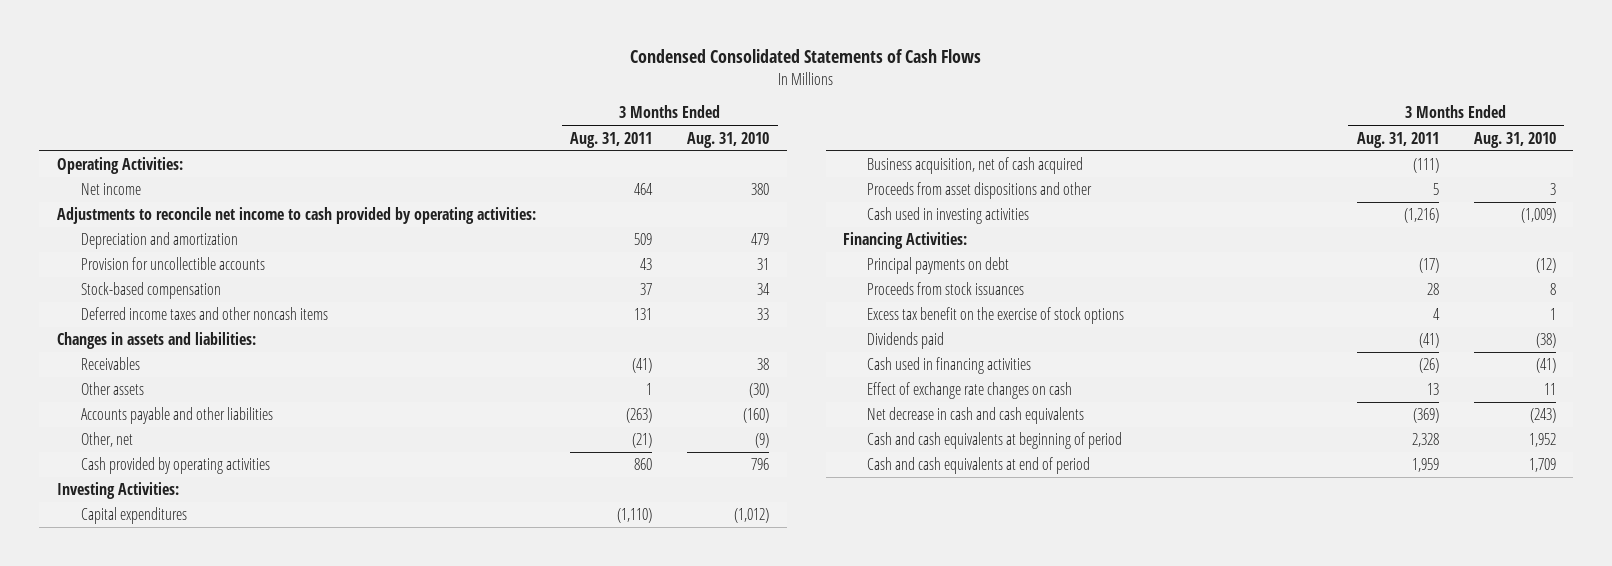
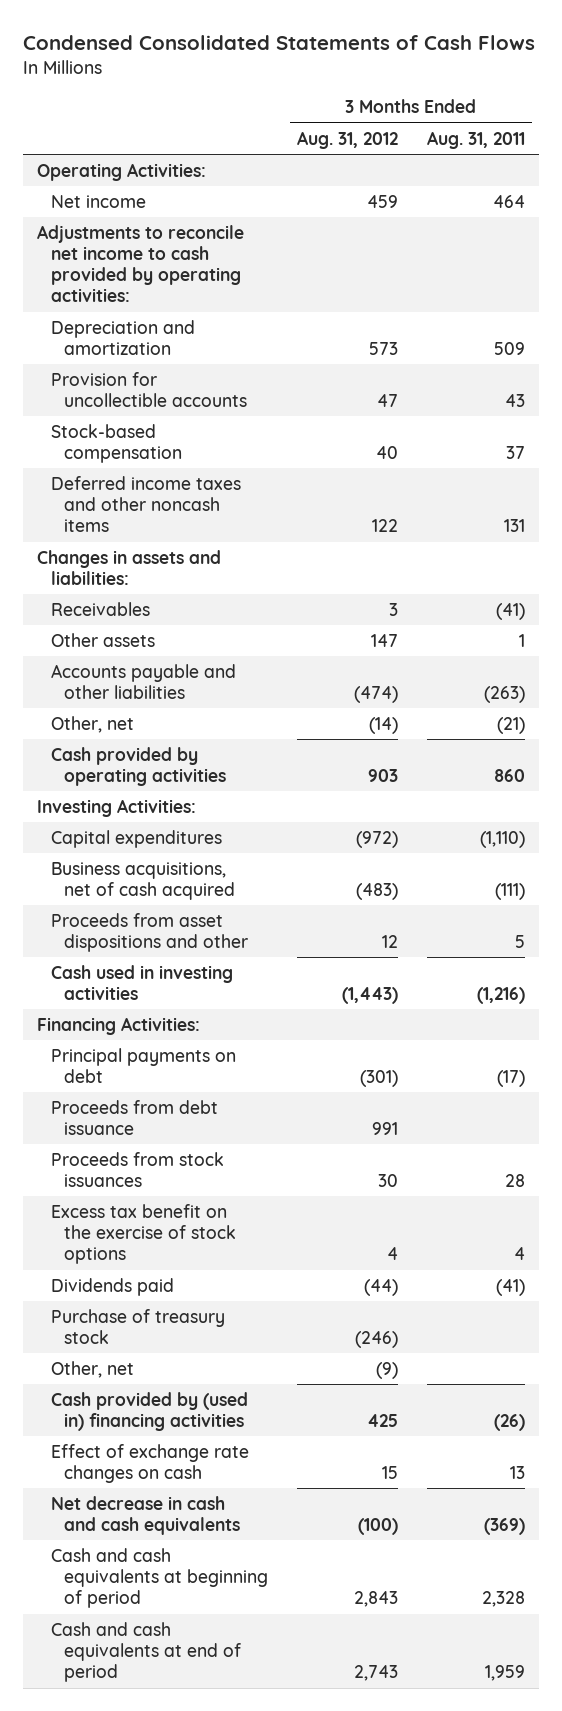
[687,131,770,148] Aug. 31, 2010 -> none
none -> [297,130,399,149] Aug. 31, 2012
[867,157,1084,175] Business acquisition, net of cash acquired -> [50,861,236,901] Business acquisitions, net of cash acquired
none -> [50,1099,218,1136] Proceeds from debt issuance
none -> [50,1308,225,1345] Purchase of treasury stock
none -> [50,1360,134,1378] Other, net
[867,357,1032,375] Cash used in financing activities -> [50,1391,248,1432] Cash provided by (used in) financing activities

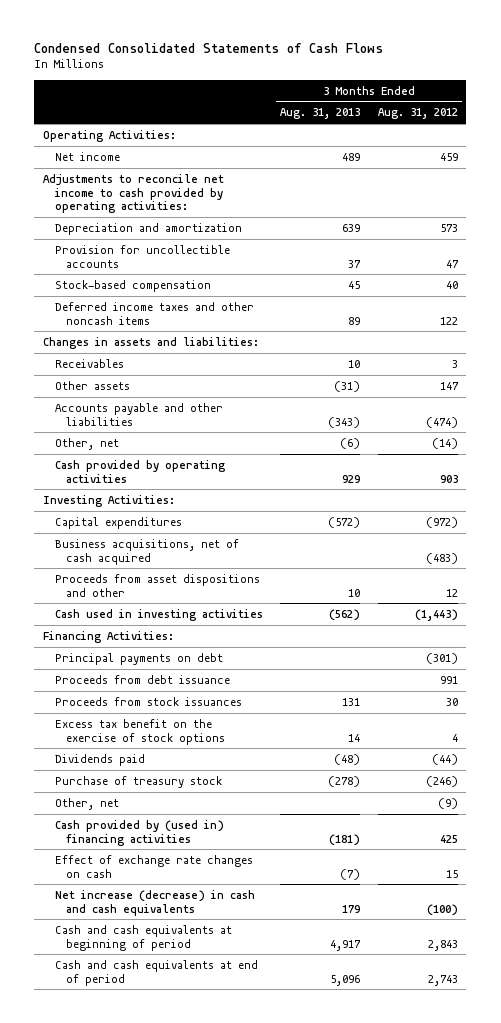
[426,130,525,149] Aug. 31, 2011 -> none
none -> [280,108,361,120] Aug. 31, 2013
[50,1495,241,1536] Net decrease in cash and cash equivalents -> [54,889,255,916] Net increase (decrease) in cash and cash equivalents

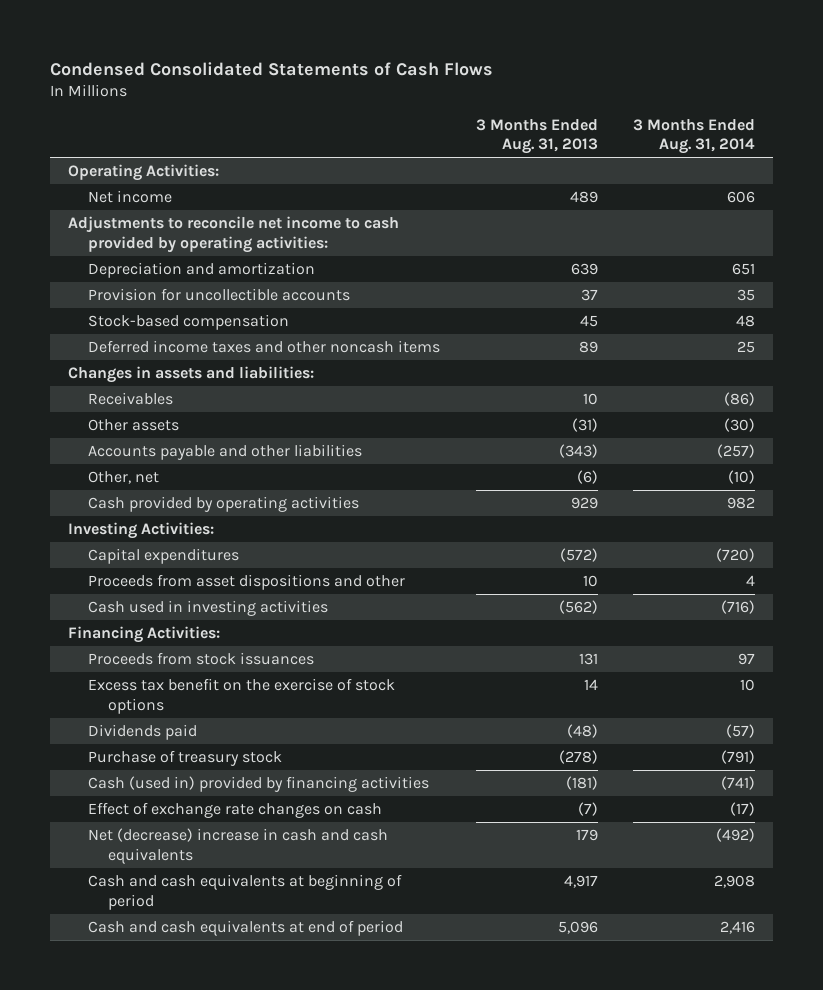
[377,108,458,120] Aug. 31, 2012 -> none
none -> [633,118,756,155] 3 Months Ended Aug. 31, 2014
[54,538,239,565] Business acquisitions, net of cash acquired -> none
[54,652,223,665] Principal payments on debt -> none
[54,674,230,684] Proceeds from debt issuance -> none
[54,797,119,810] Other, net -> none
[54,819,224,846] Cash provided by (used in) financing activities -> [87,775,429,792] Cash (used in) provided by financing activities
[54,889,255,916] Net increase (decrease) in cash and cash equivalents -> [87,827,388,864] Net (decrease) increase in cash and cash equivalents

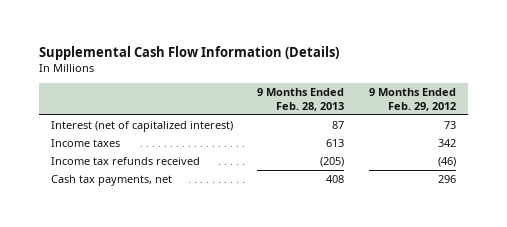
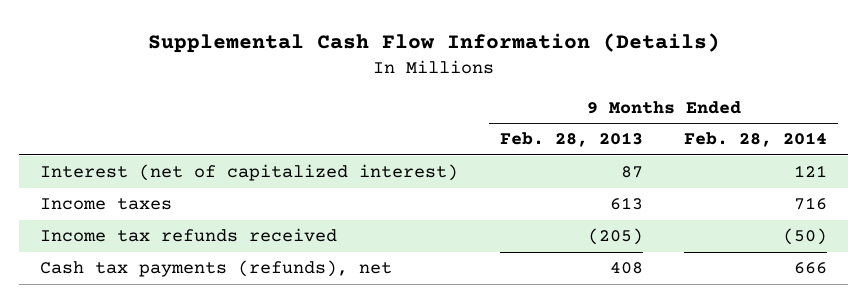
[368,87,456,111] 9 Months Ended Feb. 29, 2012 -> none
none -> [684,132,828,148] Feb. 28, 2014
[51,174,173,186] Cash tax payments, net -> [40,260,393,278] Cash tax payments (refunds), net

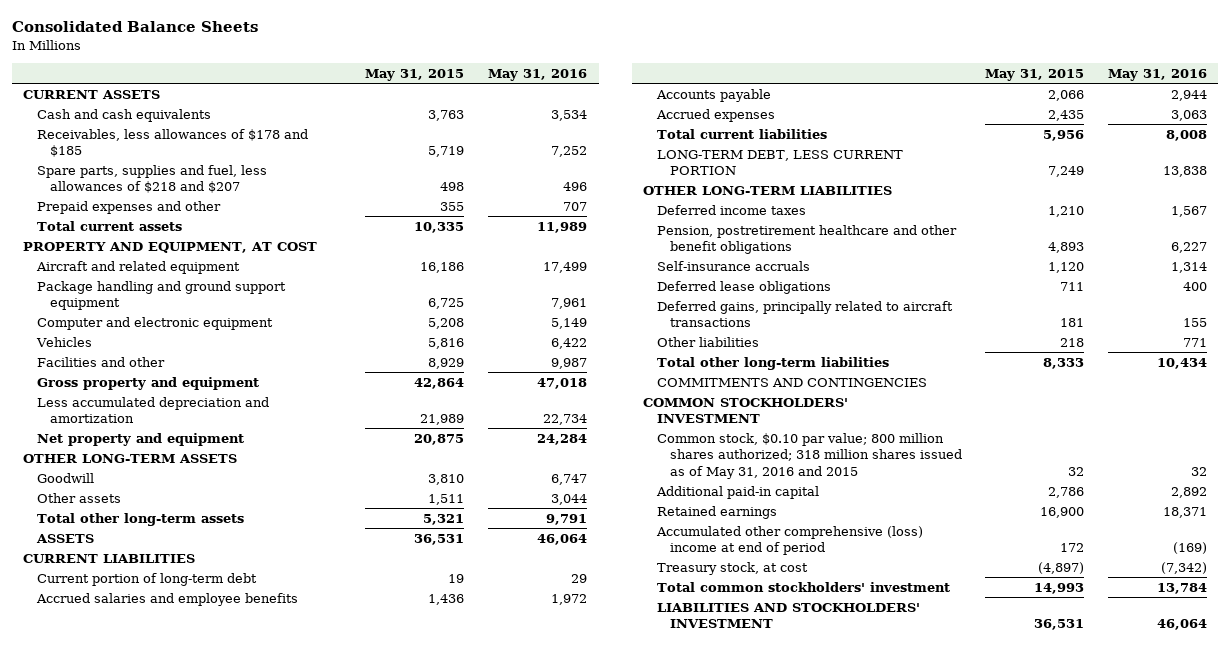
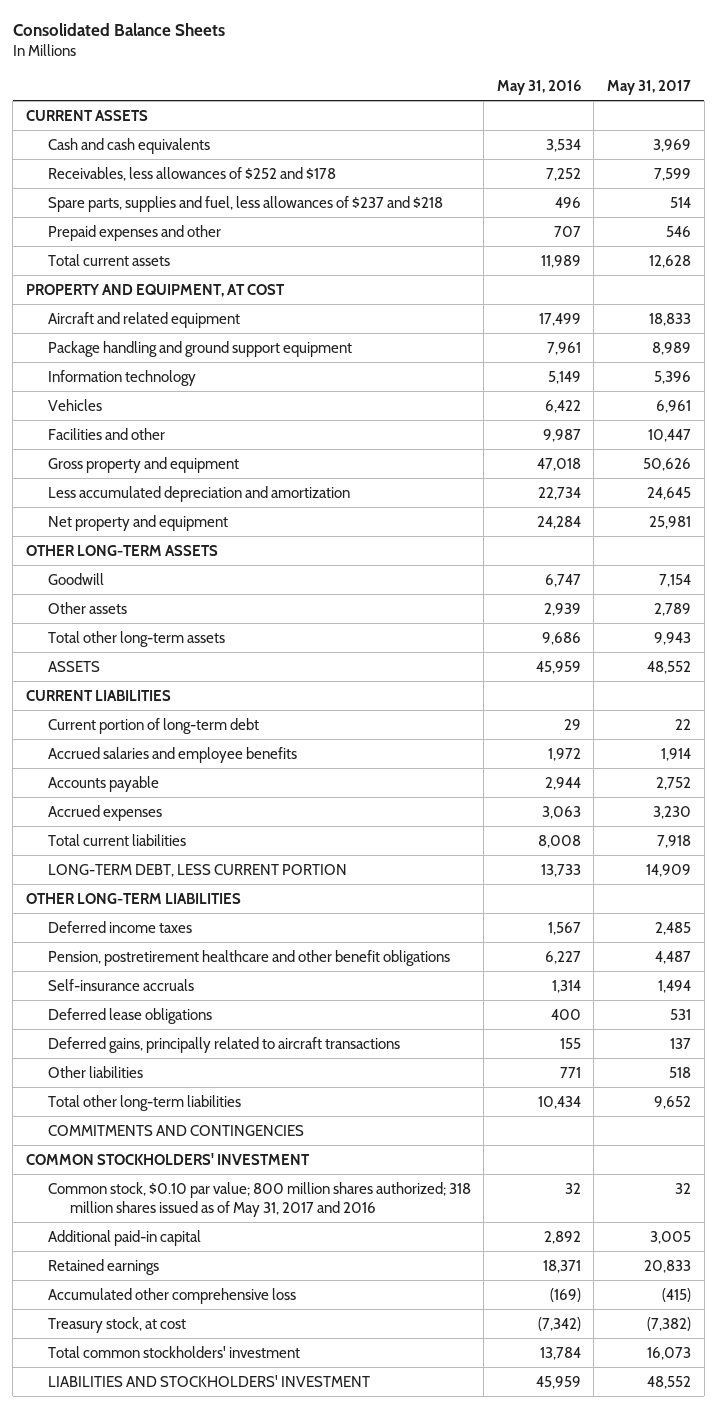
[365,69,465,82] May 31, 2015 -> none
none -> [607,80,692,96] May 31, 2017
[36,128,308,158] Receivables, less allowances of $178 and $185 -> [47,166,336,181] Receivables, less allowances of $252 and $178
[36,164,267,194] Spare parts, supplies and fuel, less allowances of $218 and $207 -> [47,195,443,212] Spare parts, supplies and fuel, less allowances of $237 and $218
[36,316,273,330] Computer and electronic equipment -> [47,369,196,386] Information technology
[550,493,587,505] 3,044 -> [543,602,581,616] 2,939
[545,513,587,525] 9,791 -> [541,631,581,645] 9,686
[536,533,587,545] 46,064 -> [535,660,581,674] 45,959
[1162,166,1207,178] 13,838 -> [540,863,581,877] 13,733
[656,432,962,479] Common stock, $0.10 par value; 800 million shares authorized; 318 million shares issued as of May 31, 2016 and 2015 -> [47,1181,471,1217] Common stock, $0.10 par value; 800 million shares authorized; 318 million shares issued as of May 31, 2017 and 2016
[655,525,923,556] Accumulated other comprehensive (loss) income at end of period -> [47,1287,296,1304] Accumulated other comprehensive loss
[1156,619,1207,631] 46,064 -> [535,1375,581,1389] 45,959

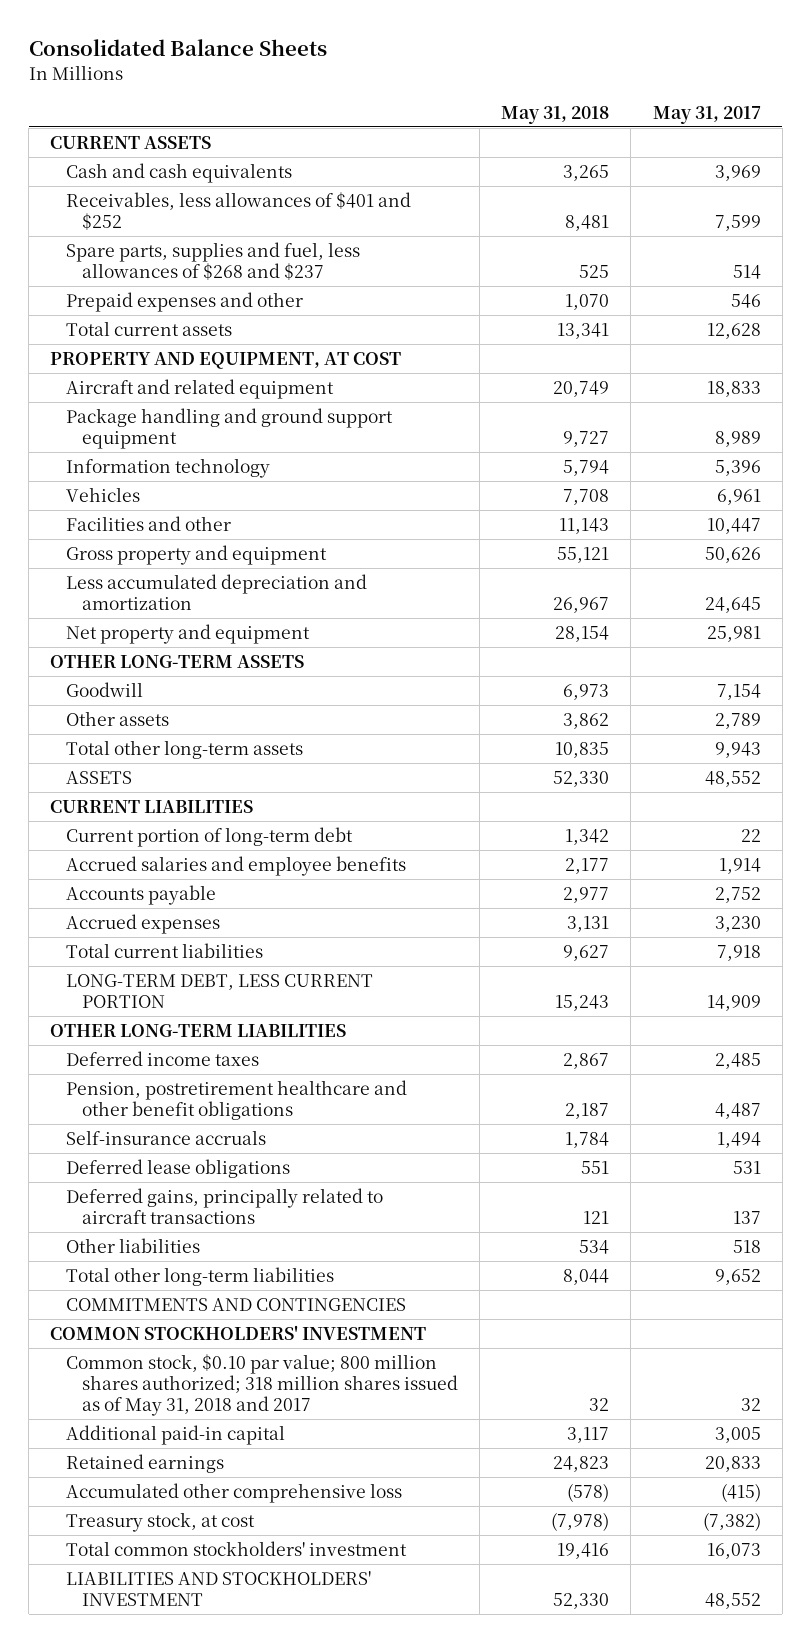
[496,80,581,96] May 31, 2016 -> none
none -> [501,105,610,124] May 31, 2018
[47,166,336,181] Receivables, less allowances of $252 and $178 -> [65,192,411,231] Receivables, less allowances of $401 and $252
[47,195,443,212] Spare parts, supplies and fuel, less allowances of $237 and $218 -> [65,242,360,281] Spare parts, supplies and fuel, less allowances of $268 and $237
[47,1181,471,1217] Common stock, $0.10 par value; 800 million shares authorized; 318 million shares issued as of May 31, 2017 and 2016 -> [65,1354,458,1417] Common stock, $0.10 par value; 800 million shares authorized; 318 million shares issued as of May 31, 2018 and 2017

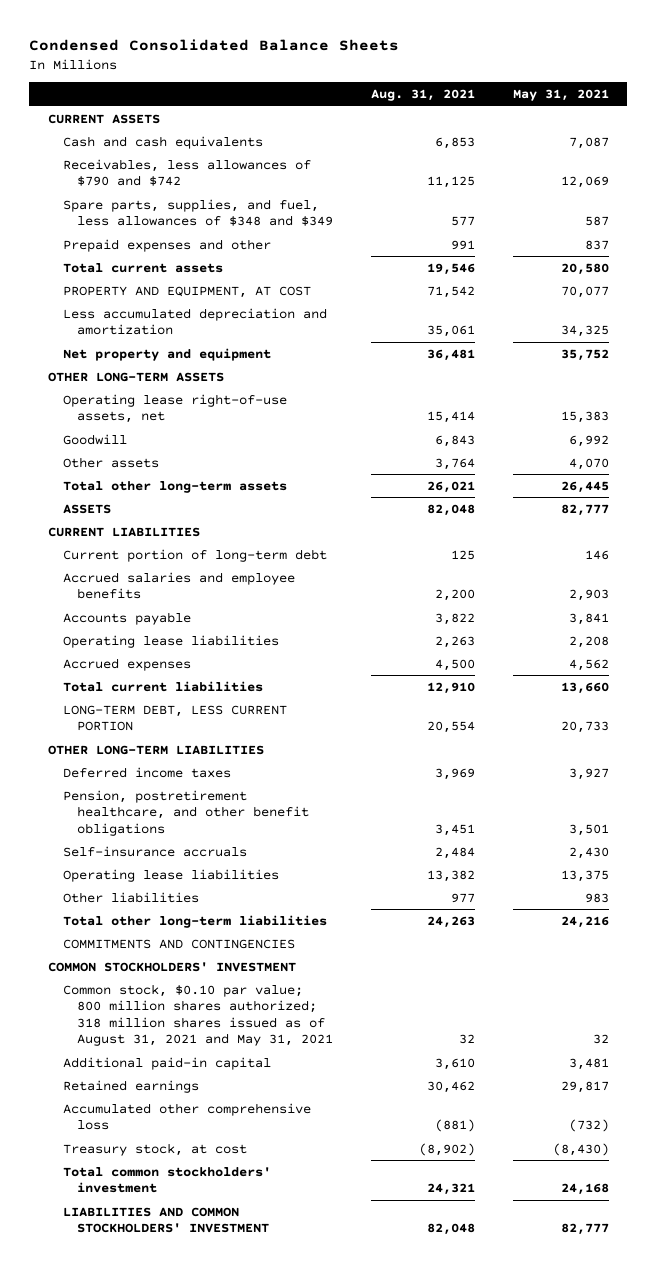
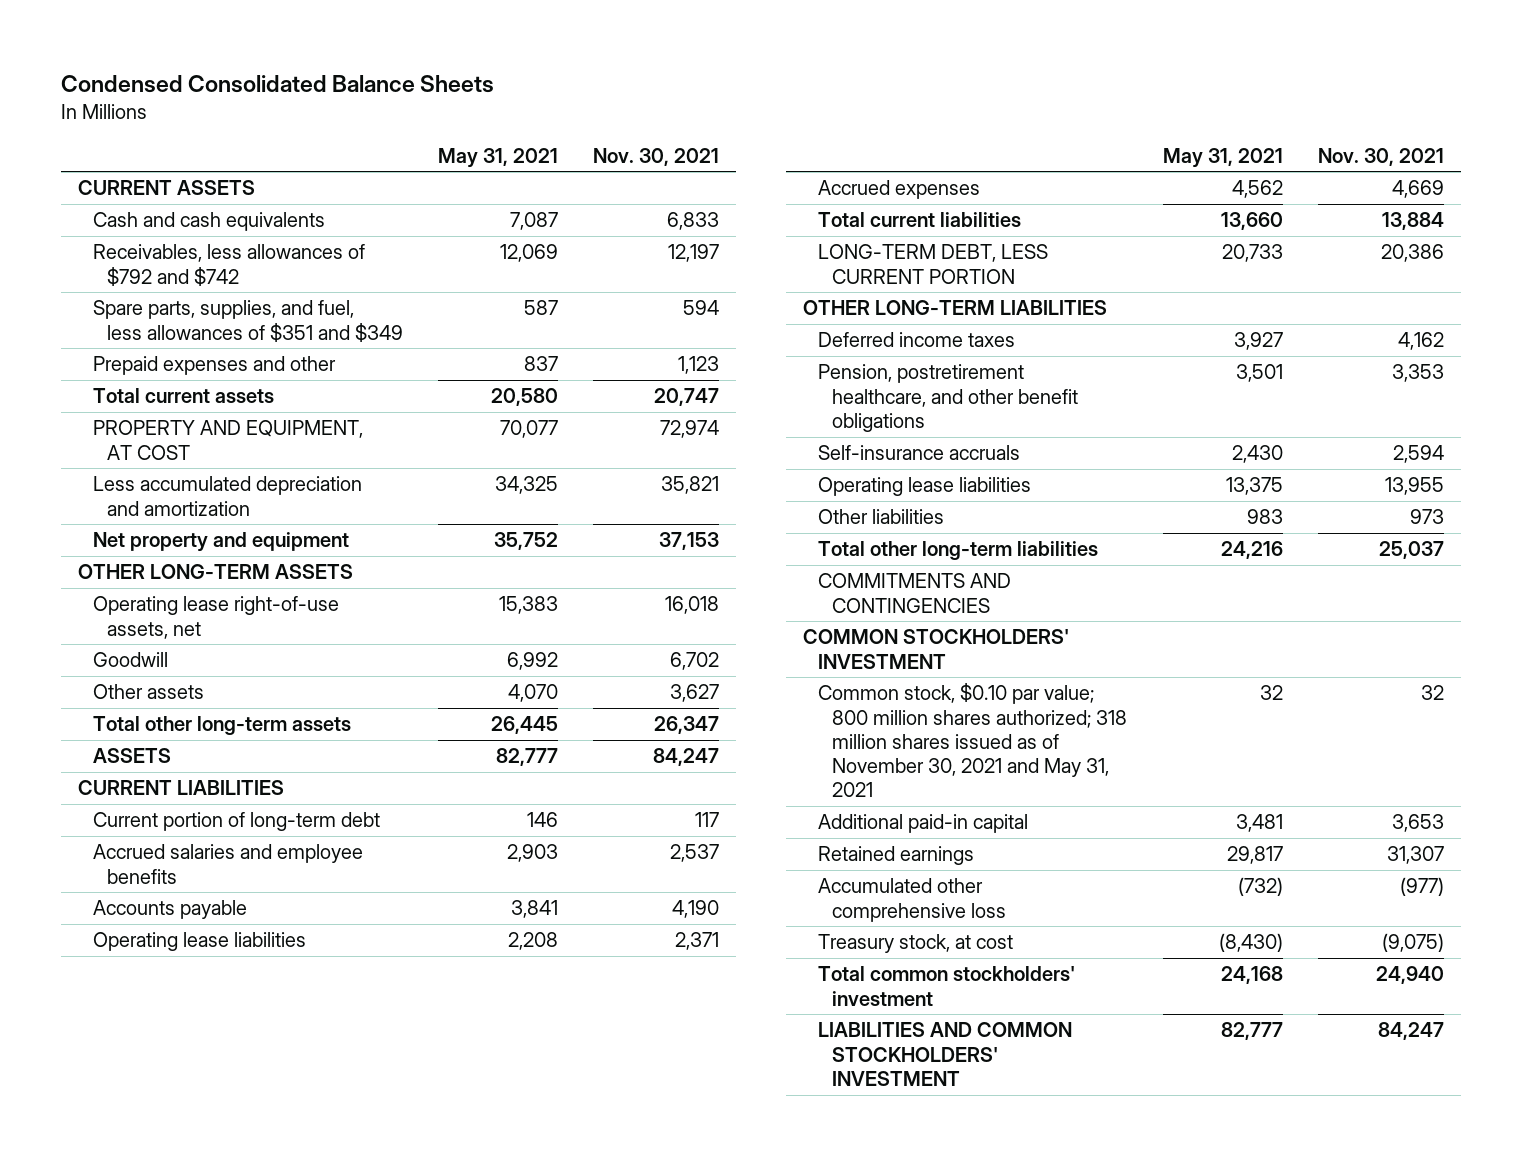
[371,89,476,102] Aug. 31, 2021 -> none
none -> [592,147,719,166] Nov. 30, 2021
[62,158,311,187] Receivables, less allowances of $790 and $742 -> [92,244,365,286] Receivables, less allowances of $792 and $742
[62,198,334,227] Spare parts, supplies, and fuel, less allowances of $348 and $349 -> [92,300,404,342] Spare parts, supplies, and fuel, less allowances of $351 and $349
[62,983,334,1047] Common stock, $0.10 par value; 800 million shares authorized; 318 million shares issued as of August 31, 2021 and May 31, 2021 -> [817,683,1128,797] Common stock, $0.10 par value; 800 million shares authorized; 318 million shares issued as of November 30, 2021 and May 31, 2021

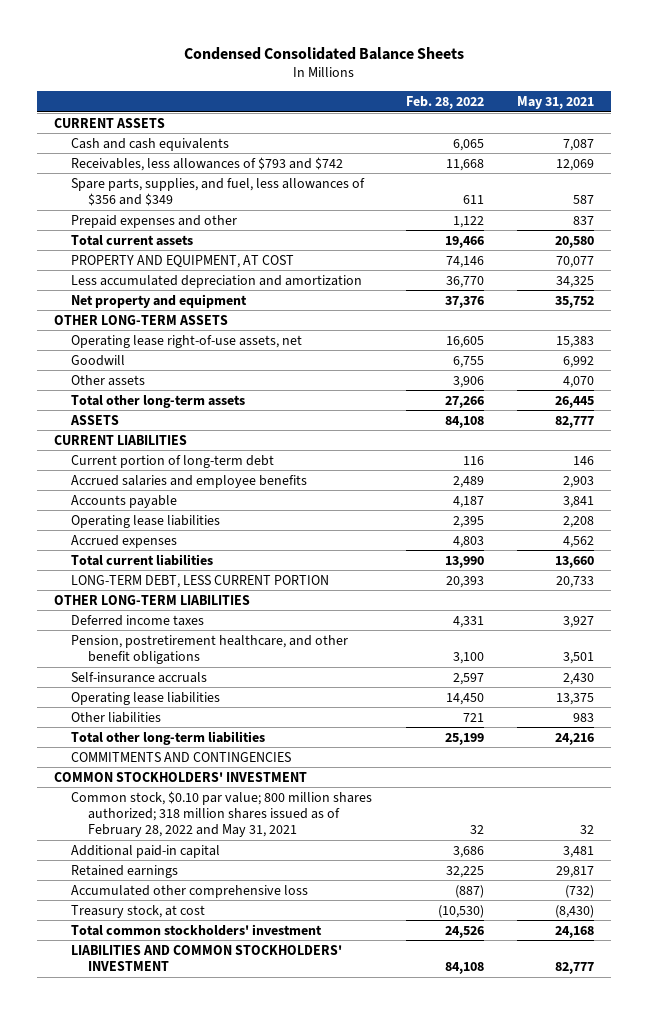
[592,147,719,166] Nov. 30, 2021 -> none
none -> [405,96,484,110] Feb. 28, 2022
[92,244,365,286] Receivables, less allowances of $792 and $742 -> [70,156,343,171] Receivables, less allowances of $793 and $742
[92,300,404,342] Spare parts, supplies, and fuel, less allowances of $351 and $349 -> [70,177,365,206] Spare parts, supplies, and fuel, less allowances of $356 and $349
[817,683,1128,797] Common stock, $0.10 par value; 800 million shares authorized; 318 million shares issued as of November 30, 2021 and May 31, 2021 -> [70,790,372,838] Common stock, $0.10 par value; 800 million shares authorized; 318 million shares issued as of February 28, 2022 and May 31, 2021

